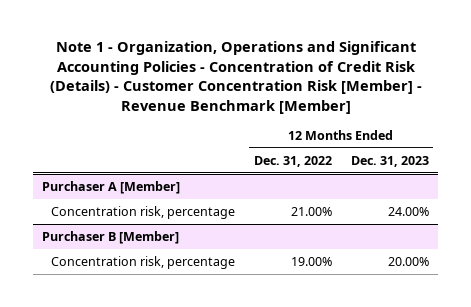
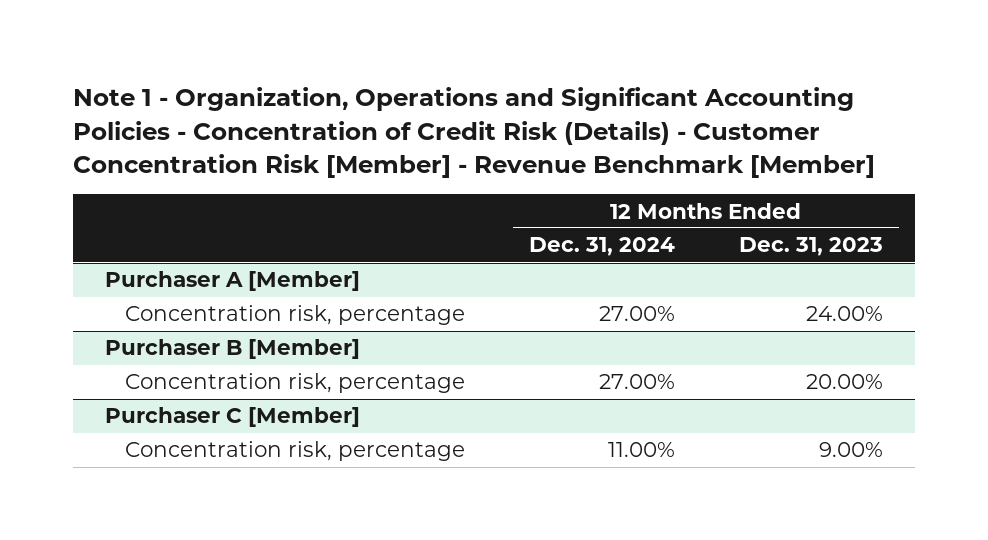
[253,155,332,167] Dec. 31, 2022 -> none
none -> [528,237,675,257] Dec. 31, 2024
none -> [105,407,361,428] Purchaser C [Member]
none -> [124,441,465,462] Concentration risk, percentage

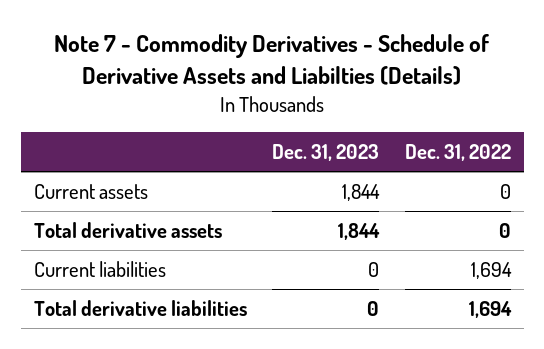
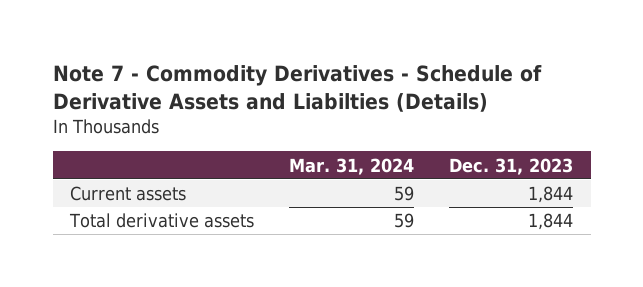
[404,144,511,162] Dec. 31, 2022 -> none
none -> [289,157,415,175] Mar. 31, 2024
[33,260,166,277] Current liabilities -> none
[33,299,247,316] Total derivative liabilities -> none

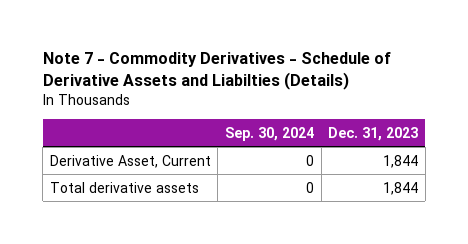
[289,157,415,175] Mar. 31, 2024 -> none
none -> [224,126,314,141] Sep. 30, 2024
[70,186,187,202] Current assets -> [49,154,211,168] Derivative Asset, Current

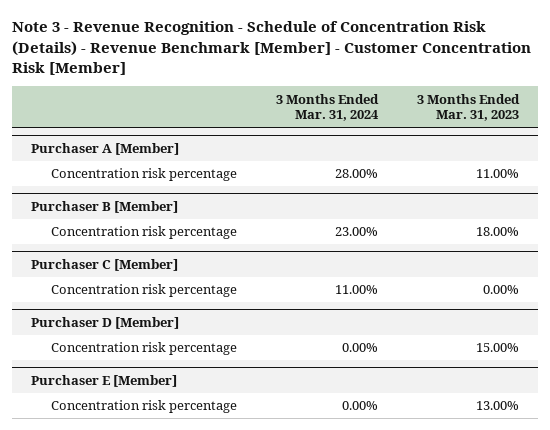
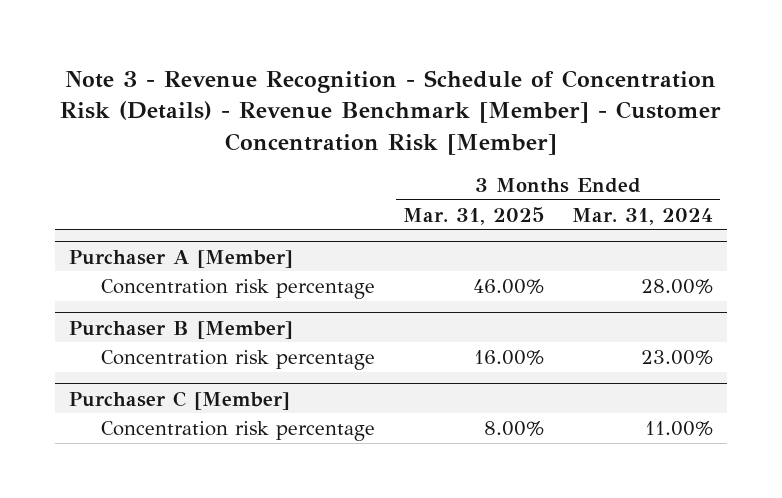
[416,93,520,122] 3 Months Ended Mar. 31, 2023 -> none
none -> [402,206,544,225] Mar. 31, 2025
[31,317,180,330] Purchaser D [Member] -> none
[51,342,238,356] Concentration risk percentage -> none
[31,375,178,388] Purchaser E [Member] -> none
[51,400,238,414] Concentration risk percentage -> none

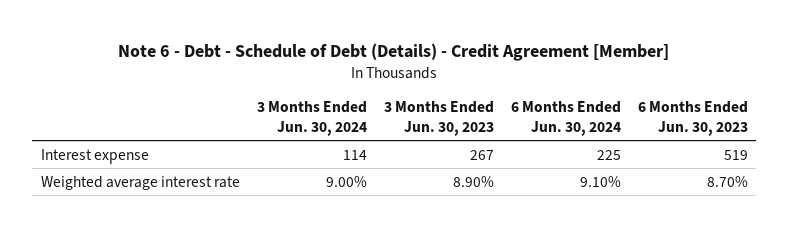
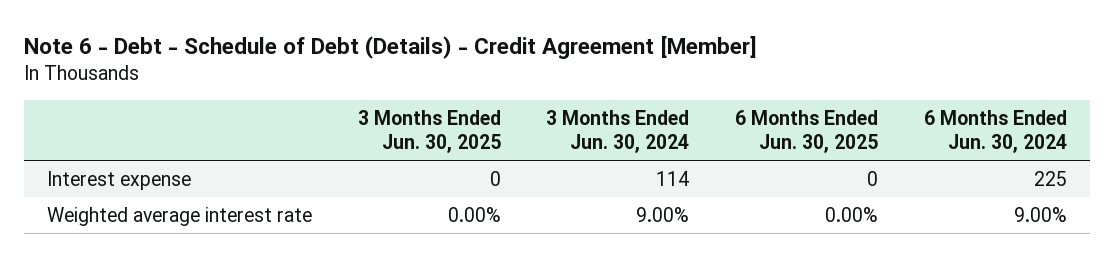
[383,101,494,136] 3 Months Ended Jun. 30, 2023 -> none
[637,101,748,136] 6 Months Ended Jun. 30, 2023 -> none
none -> [357,109,501,153] 3 Months Ended Jun. 30, 2025
none -> [735,109,879,153] 6 Months Ended Jun. 30, 2025
[579,175,621,187] 9.10% -> [1014,207,1068,223] 9.00%

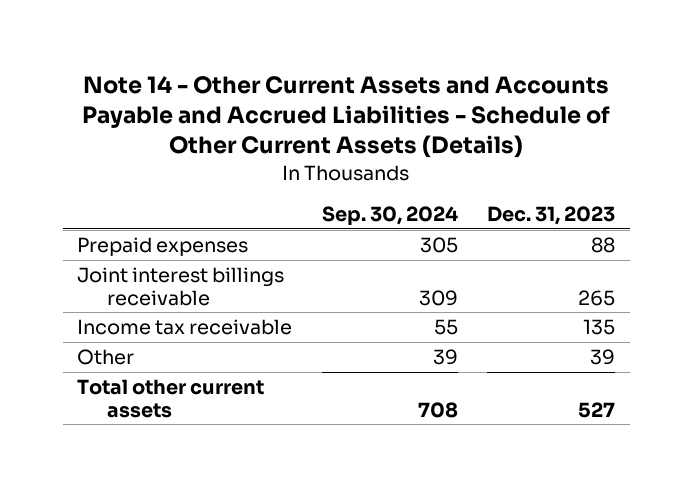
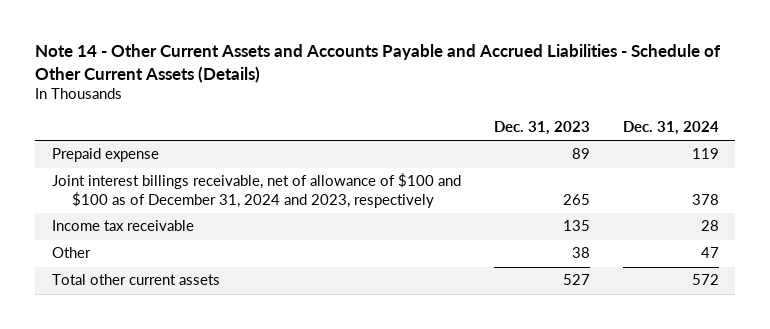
[321,205,458,225] Sep. 30, 2024 -> none
none -> [622,120,719,135] Dec. 31, 2024
[77,236,249,256] Prepaid expenses -> [51,148,159,163] Prepaid expense
[591,236,616,253] 88 -> [571,148,590,160] 89
[77,266,285,306] Joint interest billings receivable -> [51,173,461,208] Joint interest billings receivable, net of allowance of $100 and $100 as of December 31, 2024 and 2023, respectively
[590,348,616,365] 39 -> [571,247,590,259] 38

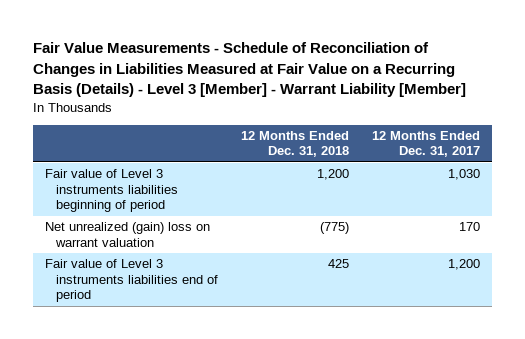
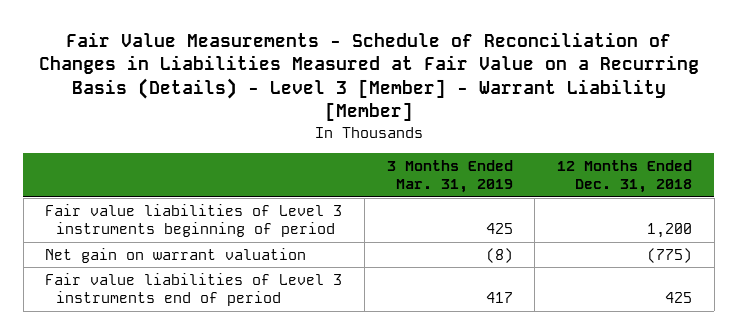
[372,131,481,158] 12 Months Ended Dec. 31, 2017 -> none
none -> [386,159,513,194] 3 Months Ended Mar. 31, 2019
[44,169,179,213] Fair value of Level 3 instruments liabilities beginning of period -> [45,203,343,238] Fair value liabilities of Level 3 instruments beginning of period
[44,222,210,247] Net unrealized (gain) loss on warrant valuation -> [45,247,307,263] Net gain on warrant valuation
[44,259,219,303] Fair value of Level 3 instruments liabilities end of period -> [45,272,343,307] Fair value liabilities of Level 3 instruments end of period

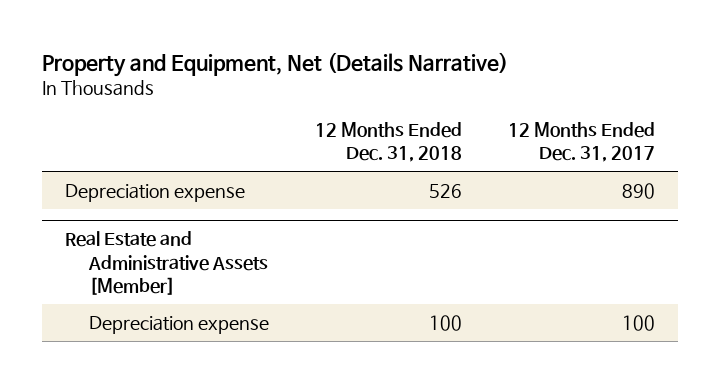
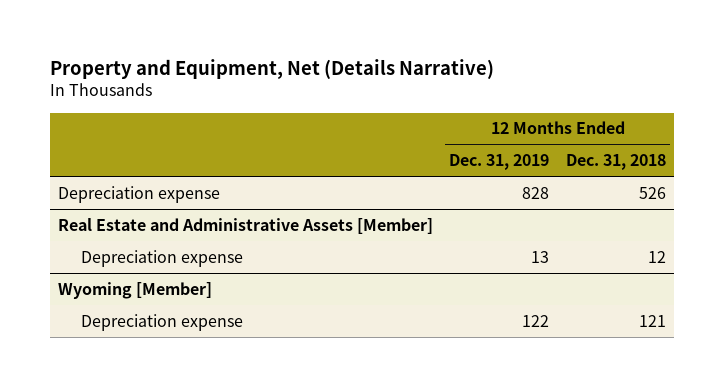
[508,122,656,163] 12 Months Ended Dec. 31, 2017 -> none
none -> [449,154,550,171] Dec. 31, 2019
[429,314,463,331] 100 -> [647,250,666,263] 12
none -> [57,281,212,299] Wyoming [Member]
none -> [80,313,243,331] Depreciation expense

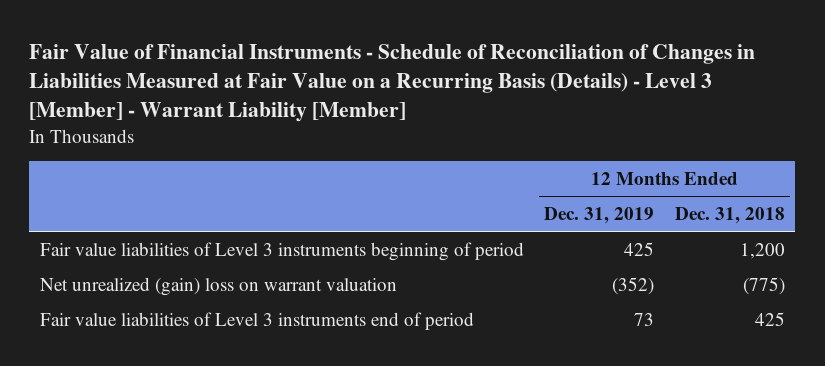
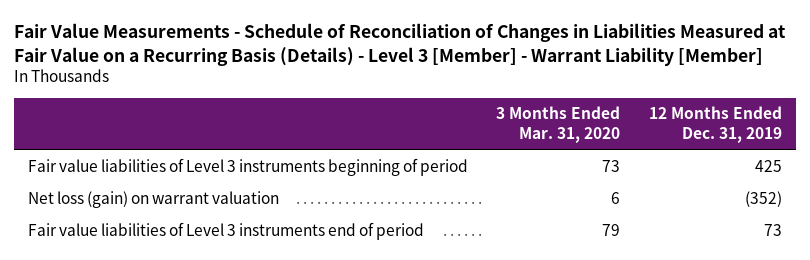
[29,43,756,123] Fair Value of Financial Instruments - Schedule of Reconciliation of Changes in Liabilities Measured at Fair Value on a Recurring Basis (Details) - Level 3 [Member] - Warrant Liability [Member] -> [13,22,786,66] Fair Value Measurements - Schedule of Reconciliation of Changes in Liabilities Measured at Fair Value on a Recurring Basis (Details) - Level 3 [Member] - Warrant Liability [Member]
[675,206,786,224] Dec. 31, 2018 -> none
none -> [496,106,621,143] 3 Months Ended Mar. 31, 2020
[39,276,397,296] Net unrealized (gain) loss on warrant valuation -> [28,190,280,208] Net loss (gain) on warrant valuation

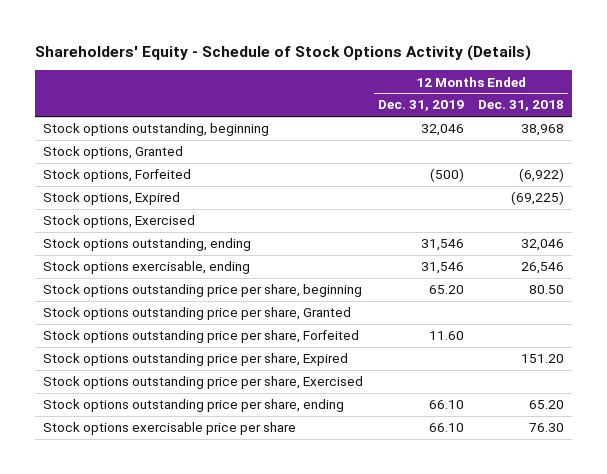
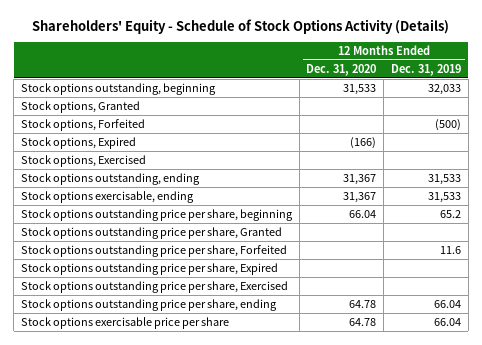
[478,100,565,112] Dec. 31, 2018 -> none
none -> [306,63,377,76] Dec. 31, 2020
[420,124,464,137] 32,046 -> [428,83,462,95] 32,033
[420,239,464,252] 31,546 -> [428,173,462,185] 31,533
[420,262,464,275] 31,546 -> [428,191,462,203] 31,533
[428,285,464,295] 65.20 -> [440,209,462,218] 65.2
[428,331,464,341] 11.60 -> [440,245,462,254] 11.6
[428,400,464,410] 66.10 -> [434,299,462,308] 66.04
[428,423,464,433] 66.10 -> [434,317,462,326] 66.04

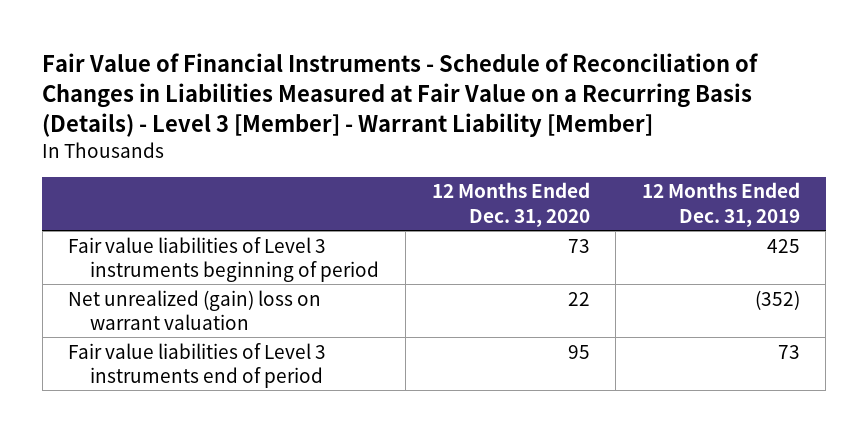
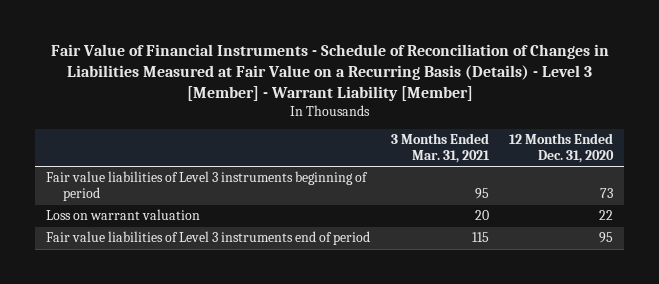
[641,182,800,227] 12 Months Ended Dec. 31, 2019 -> none
none -> [390,133,490,164] 3 Months Ended Mar. 31, 2021
[68,289,322,330] Net unrealized (gain) loss on warrant valuation -> [45,209,200,221] Loss on warrant valuation

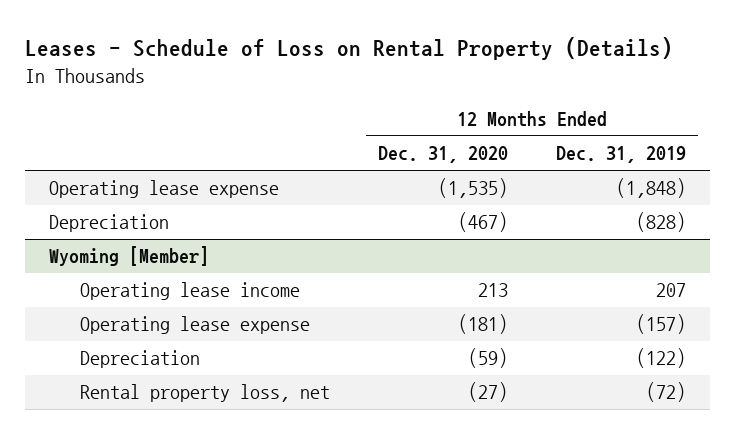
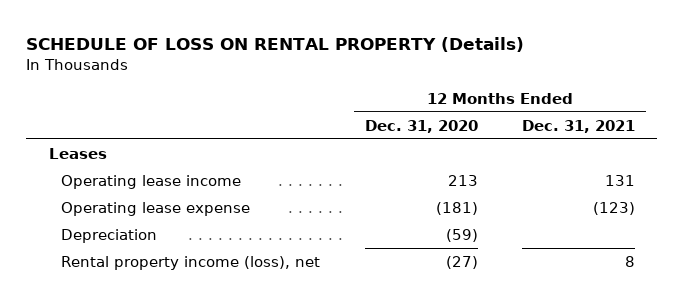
[24,37,673,61] Leases - Schedule of Loss on Rental Property (Details) -> [26,36,525,52] SCHEDULE OF LOSS ON RENTAL PROPERTY (Details)
[555,146,686,164] Dec. 31, 2019 -> none
none -> [522,119,636,133] Dec. 31, 2021
[48,180,279,199] Operating lease expense -> none
[48,214,169,233] Depreciation -> none
[48,246,209,267] Wyoming [Member] -> none
none -> [48,148,107,160] Leases
[79,384,330,403] Rental property loss, net -> [61,256,321,271] Rental property income (loss), net

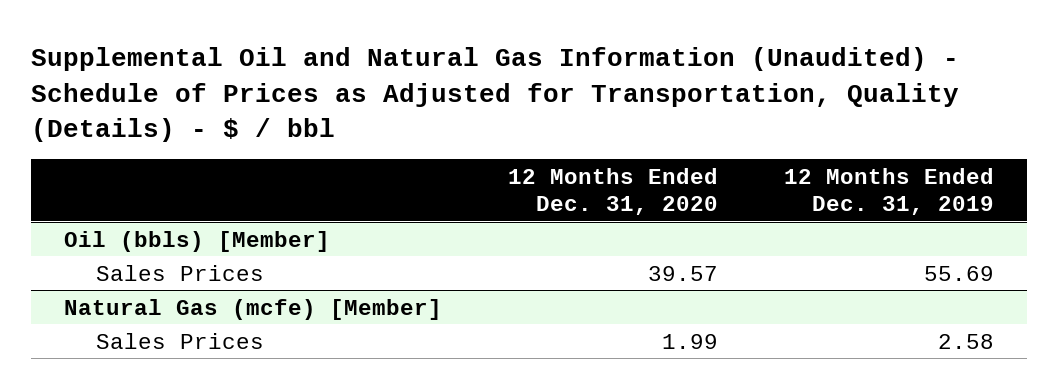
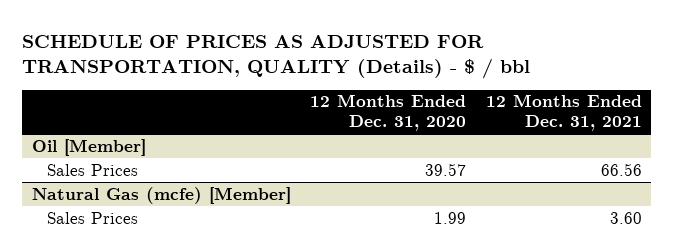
[31,47,960,142] Supplemental Oil and Natural Gas Information (Unaudited) - Schedule of Prices as Adjusted for Transportation, Quality (Details) - $ / bbl -> [22,34,531,80] SCHEDULE OF PRICES AS ADJUSTED FOR TRANSPORTATION, QUALITY (Details) - $ / bbl
[783,167,994,216] 12 Months Ended Dec. 31, 2019 -> none
none -> [485,94,642,132] 12 Months Ended Dec. 31, 2021
[64,230,331,252] Oil (bbls) [Member] -> [32,138,147,156] Oil [Member]

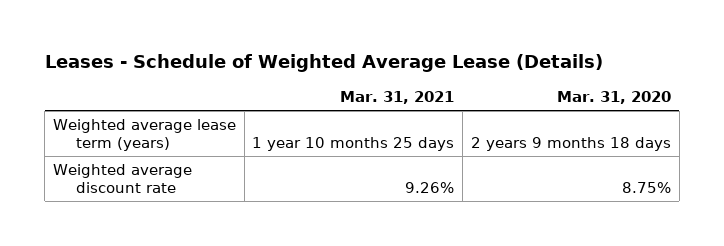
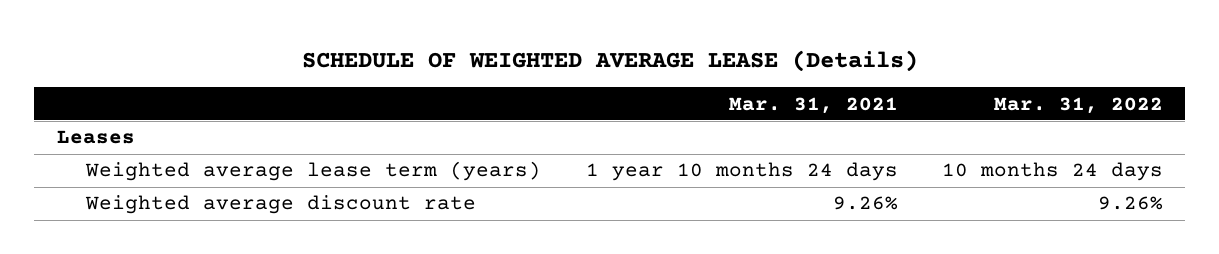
[44,53,603,72] Leases - Schedule of Weighted Average Lease (Details) -> [301,49,918,72] SCHEDULE OF WEIGHTED AVERAGE LEASE (Details)
[556,91,671,105] Mar. 31, 2020 -> none
none -> [993,96,1163,114] Mar. 31, 2022
none -> [56,130,135,145] Leases
[252,137,455,152] 1 year 10 months 25 days -> [585,162,898,182] 1 year 10 months 24 days

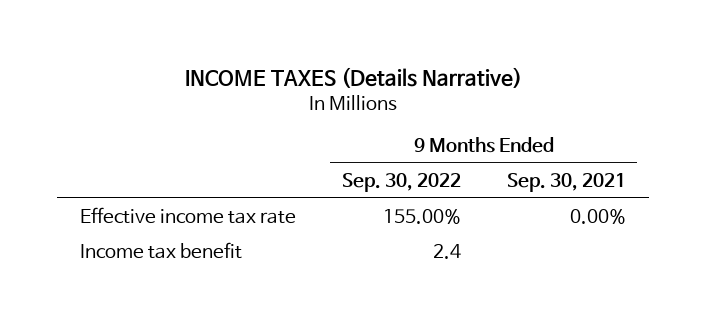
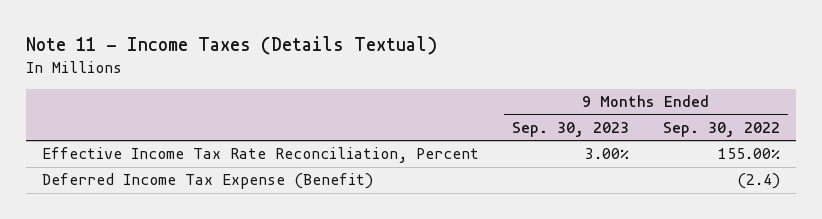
[184,66,522,88] INCOME TAXES (Details Narrative) -> [25,35,437,55] Note 11 - Income Taxes (Details Textual)
[506,172,626,192] Sep. 30, 2021 -> none
none -> [512,121,630,137] Sep. 30, 2023
[79,207,296,225] Effective income tax rate -> [42,147,480,164] Effective Income Tax Rate Reconciliation, Percent
[79,242,242,260] Income tax benefit -> [42,173,374,190] Deferred Income Tax Expense (Benefit)
[432,244,461,260] 2.4 -> [736,173,780,190] (2.4)

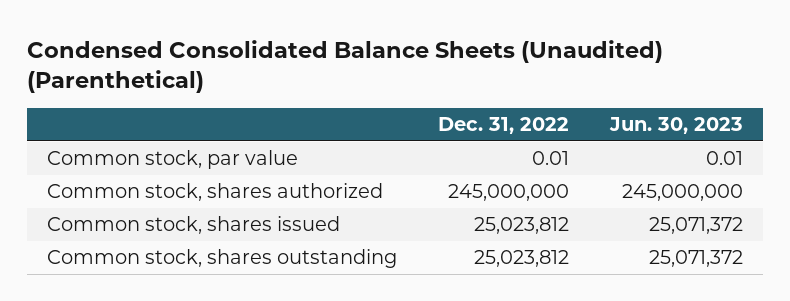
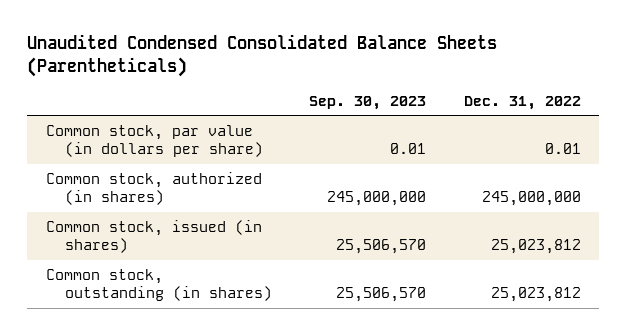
[27,39,664,94] Condensed Consolidated Balance Sheets (Unaudited) (Parenthetical) -> [27,34,498,77] Unaudited Condensed Consolidated Balance Sheets (Parentheticals)
[608,117,743,135] Jun. 30, 2023 -> none
none -> [309,95,427,110] Sep. 30, 2023
[47,150,299,170] Common stock, par value -> [45,124,263,158] Common stock, par value (in dollars per share)
[47,183,384,202] Common stock, shares authorized -> [45,171,262,206] Common stock, authorized (in shares)
[47,216,341,235] Common stock, shares issued -> [45,219,262,254] Common stock, issued (in shares)
[47,249,398,269] Common stock, shares outstanding -> [45,268,272,302] Common stock, outstanding (in shares)

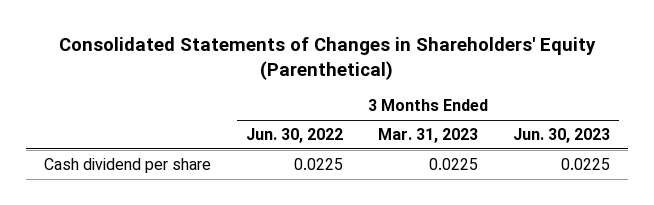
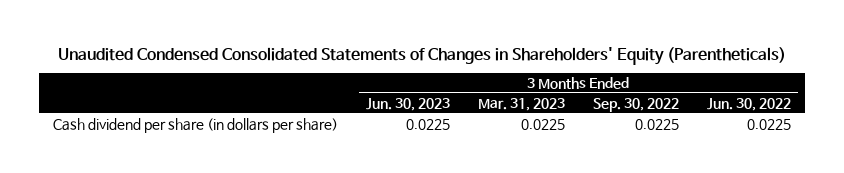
[58,36,596,80] Consolidated Statements of Changes in Shareholders' Equity (Parenthetical) -> [57,46,786,65] Unaudited Condensed Consolidated Statements of Changes in Shareholders' Equity (Parentheticals)
none -> [592,97,679,112] Sep. 30, 2022
[43,157,211,173] Cash dividend per share -> [52,117,338,133] Cash dividend per share (in dollars per share)

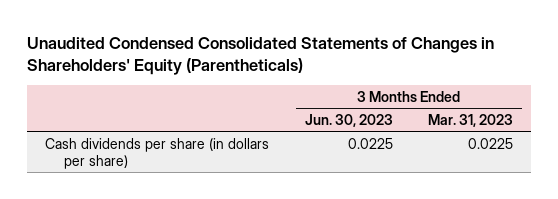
[592,97,679,112] Sep. 30, 2022 -> none
[706,97,791,111] Jun. 30, 2022 -> none
[52,117,338,133] Cash dividend per share (in dollars per share) -> [44,137,269,169] Cash dividends per share (in dollars per share)

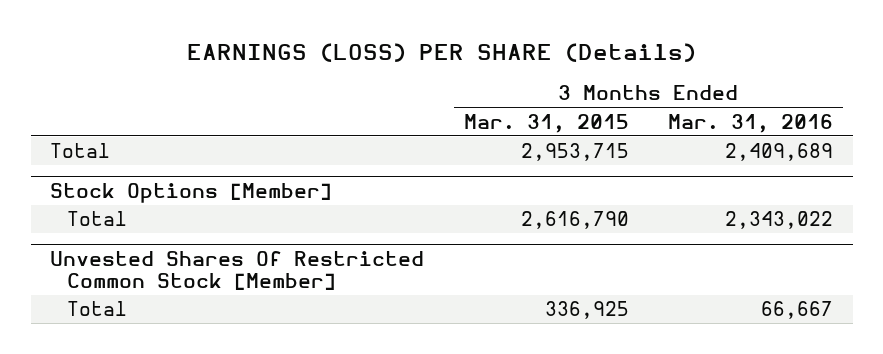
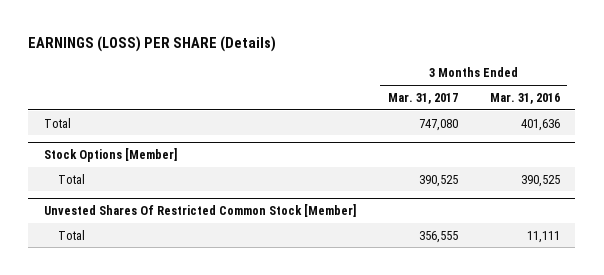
[463,113,629,133] Mar. 31, 2015 -> none
none -> [387,92,458,104] Mar. 31, 2017
[724,143,833,162] 2,409,689 -> [520,118,560,131] 401,636
[724,211,833,230] 2,343,022 -> [520,174,560,187] 390,525
[760,301,833,320] 66,667 -> [526,230,560,243] 11,111

